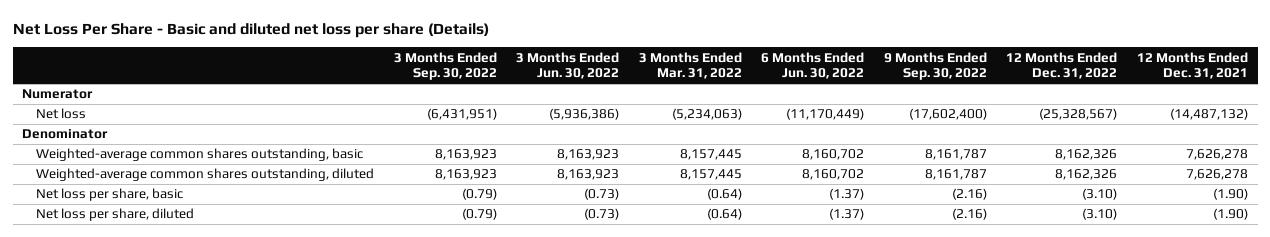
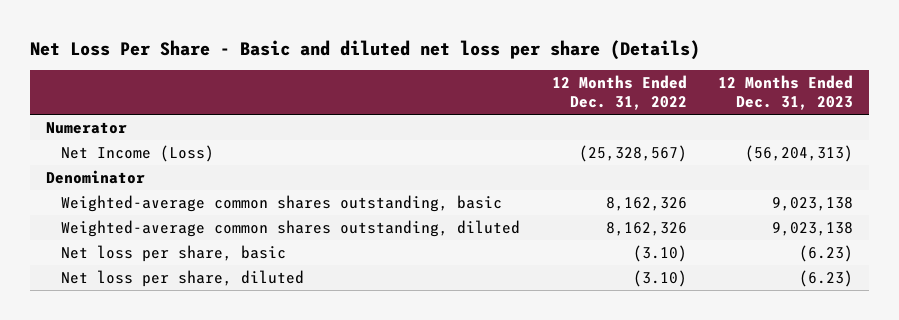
[393,51,497,81] 3 Months Ended Sep. 30, 2022 -> none
[516,51,620,80] 3 Months Ended Jun. 30, 2022 -> none
[638,51,742,80] 3 Months Ended Mar. 31, 2022 -> none
[761,51,865,80] 6 Months Ended Jun. 30, 2022 -> none
[883,51,987,81] 9 Months Ended Sep. 30, 2022 -> none
[1136,51,1248,80] 12 Months Ended Dec. 31, 2021 -> none
none -> [718,75,854,110] 12 Months Ended Dec. 31, 2023
[36,108,87,120] Net loss -> [61,145,215,163] Net Income (Loss)

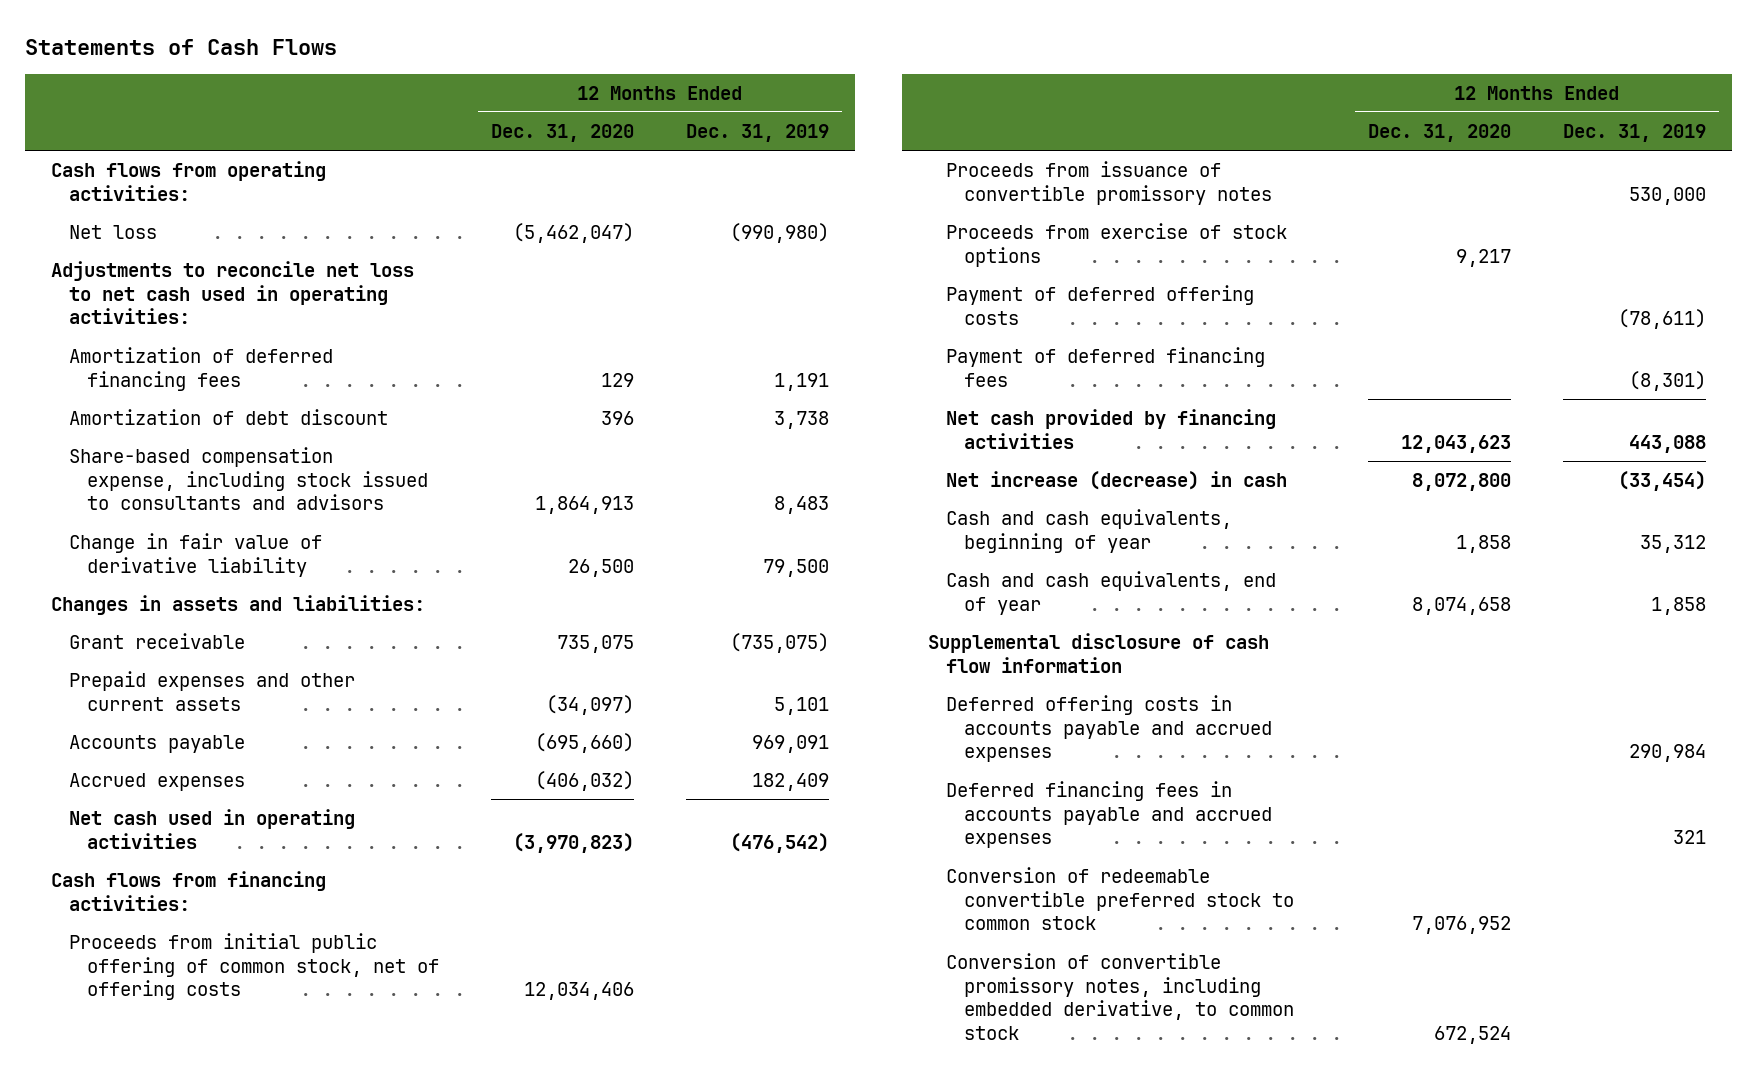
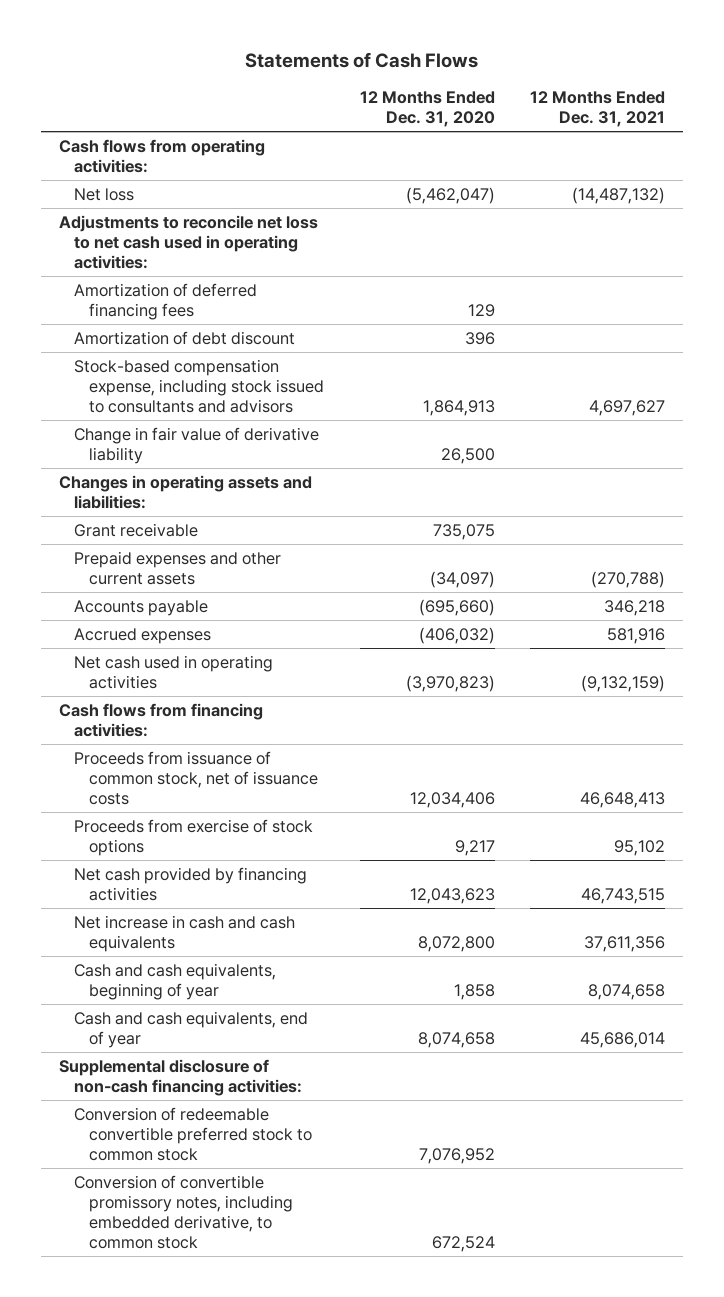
[685,124,829,143] Dec. 31, 2019 -> none
none -> [530,91,666,128] 12 Months Ended Dec. 31, 2021
[68,447,428,511] Share-based compensation expense, including stock issued to consultants and advisors -> [74,358,325,413] Stock-based compensation expense, including stock issued to consultants and advisors
[51,595,426,616] Changes in assets and liabilities: -> [58,474,312,509] Changes in operating assets and liabilities:
[946,161,1272,205] Proceeds from issuance of convertible promissory notes -> none
[68,933,439,1001] Proceeds from initial public offering of common stock, net of offering costs -> [74,750,319,805] Proceeds from issuance of common stock, net of issuance costs
[946,285,1255,325] Payment of deferred offering costs -> none
[946,347,1266,387] Payment of deferred financing fees -> none
[946,471,1288,491] Net increase (decrease) in cash -> [74,914,296,952] Net increase in cash and cash equivalents
[946,695,1272,763] Deferred offering costs in accounts payable and accrued expenses -> none
[946,781,1272,849] Deferred financing fees in accounts payable and accrued expenses -> none
[928,633,1270,673] Supplemental disclosure of cash flow information -> [58,1058,303,1096] Supplemental disclosure of non-cash financing activities:

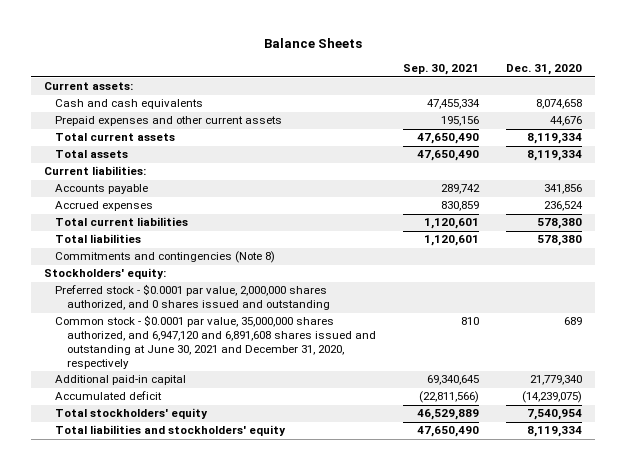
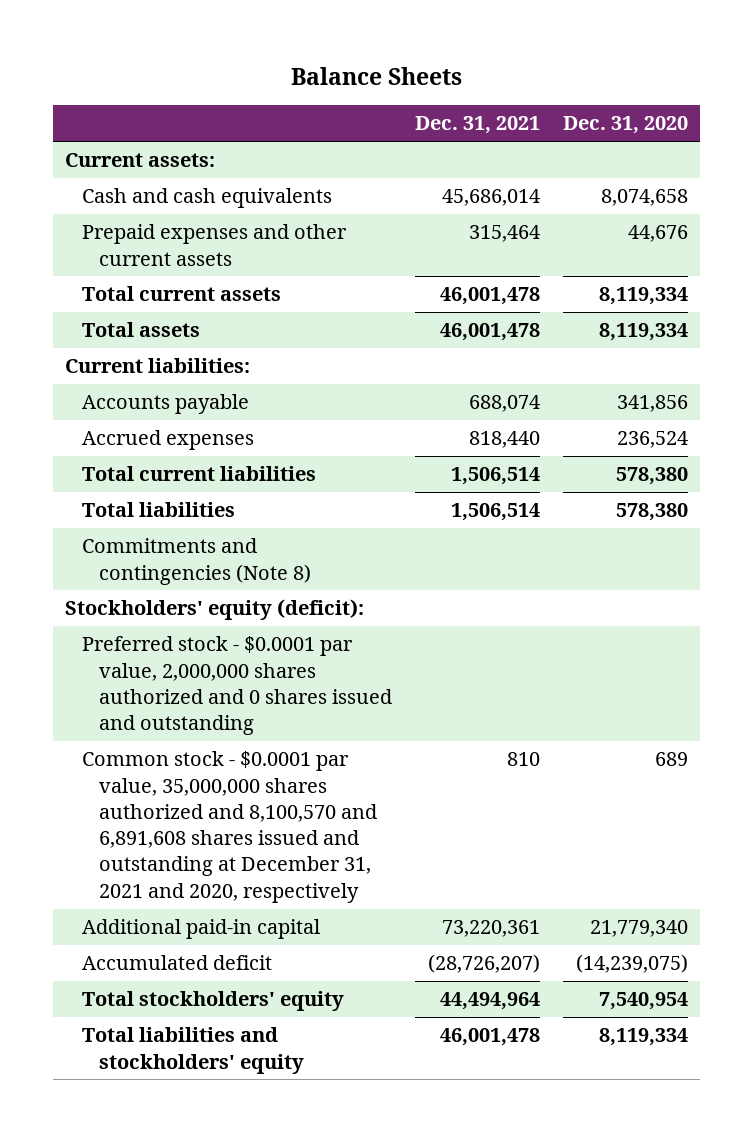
[402,64,479,76] Sep. 30, 2021 -> none
none -> [414,116,540,135] Dec. 31, 2021
[44,268,167,280] Stockholders' equity: -> [64,599,364,621] Stockholders' equity (deficit):
[55,284,330,311] Preferred stock - $0.0001 par value, 2,000,000 shares authorized, and 0 shares issued and outstanding -> [81,636,392,736] Preferred stock - $0.0001 par value, 2,000,000 shares authorized and 0 shares issued and outstanding
[55,315,376,369] Common stock - $0.0001 par value, 35,000,000 shares authorized, and 6,947,120 and 6,891,608 shares issued and outstanding at June 30, 2021 and December 31, 2020, respectively -> [81,751,377,903] Common stock - $0.0001 par value, 35,000,000 shares authorized and 8,100,570 and 6,891,608 shares issued and outstanding at December 31, 2021 and 2020, respectively

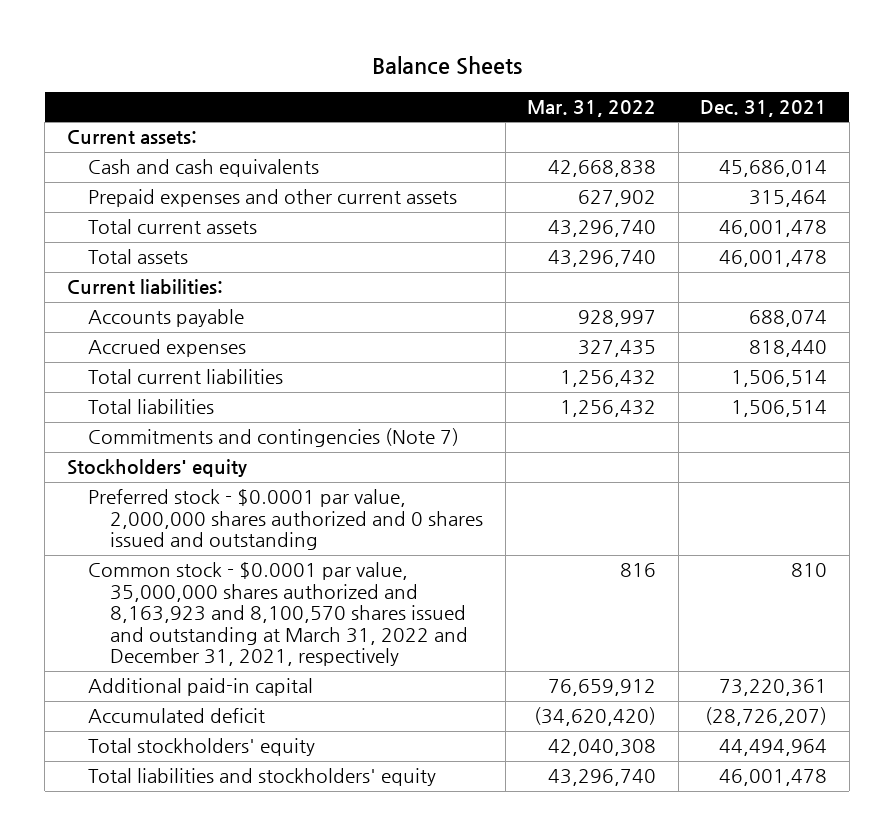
[563,116,689,135] Dec. 31, 2020 -> none
none -> [527,100,657,118] Mar. 31, 2022
[81,538,311,585] Commitments and contingencies (Note 8) -> [88,428,460,448] Commitments and contingencies (Note 7)
[64,599,364,621] Stockholders' equity (deficit): -> [66,459,247,478] Stockholders' equity
[81,751,377,903] Common stock - $0.0001 par value, 35,000,000 shares authorized and 8,100,570 and 6,891,608 shares issued and outstanding at December 31, 2021 and 2020, respectively -> [88,562,469,667] Common stock - $0.0001 par value, 35,000,000 shares authorized and 8,163,923 and 8,100,570 shares issued and outstanding at March 31, 2022 and December 31, 2021, respectively

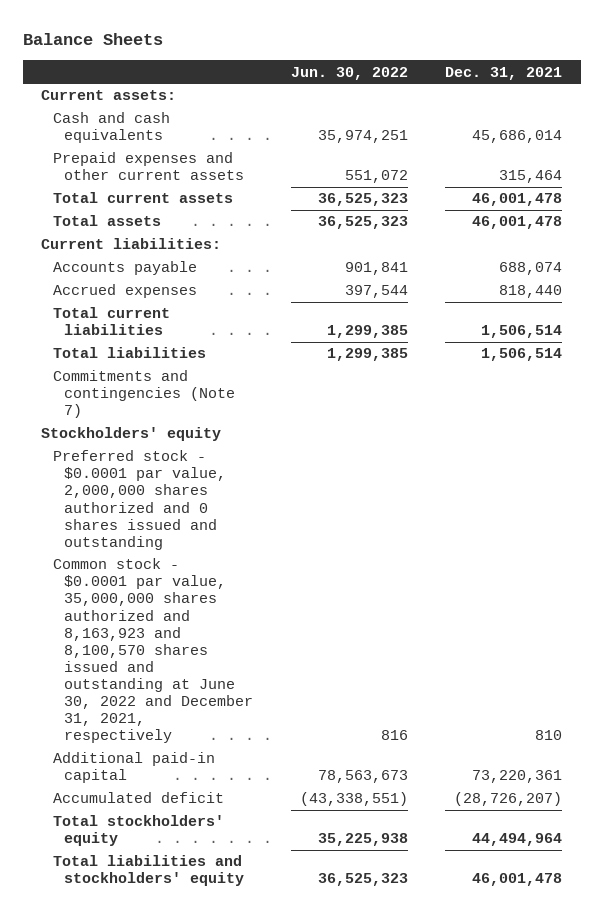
[527,100,657,118] Mar. 31, 2022 -> none
none -> [290,66,408,80] Jun. 30, 2022
[88,562,469,667] Common stock - $0.0001 par value, 35,000,000 shares authorized and 8,163,923 and 8,100,570 shares issued and outstanding at March 31, 2022 and December 31, 2021, respectively -> [52,558,253,744] Common stock - $0.0001 par value, 35,000,000 shares authorized and 8,163,923 and 8,100,570 shares issued and outstanding at June 30, 2022 and December 31, 2021, respectively

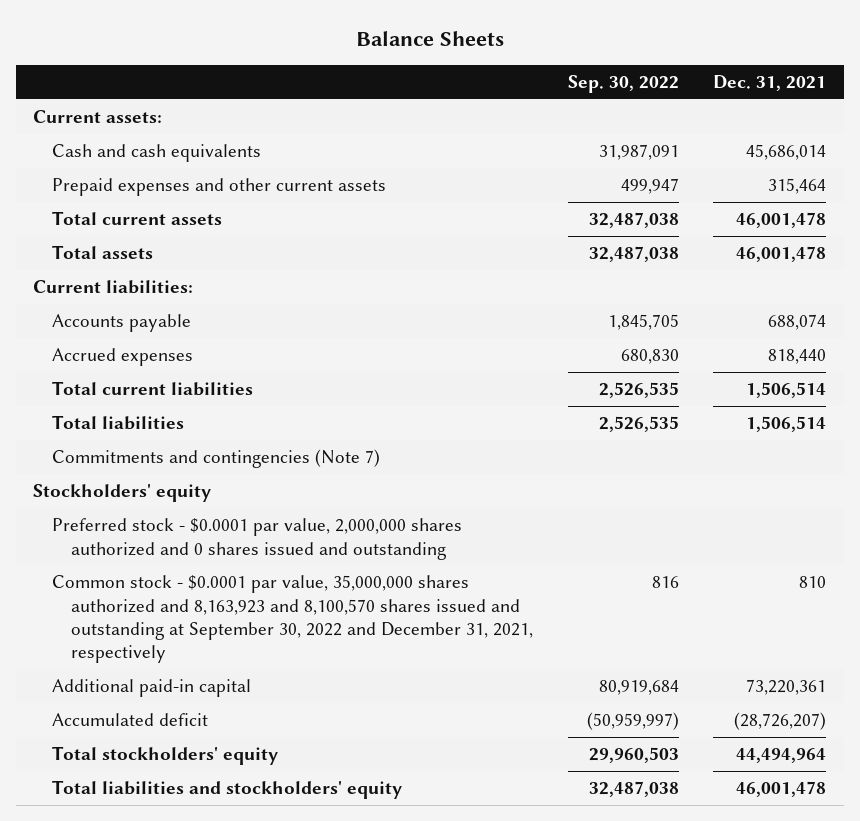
[290,66,408,80] Jun. 30, 2022 -> none
none -> [567,75,679,94] Sep. 30, 2022
[52,558,253,744] Common stock - $0.0001 par value, 35,000,000 shares authorized and 8,163,923 and 8,100,570 shares issued and outstanding at June 30, 2022 and December 31, 2021, respectively -> [52,575,534,664] Common stock - $0.0001 par value, 35,000,000 shares authorized and 8,163,923 and 8,100,570 shares issued and outstanding at September 30, 2022 and December 31, 2021, respectively

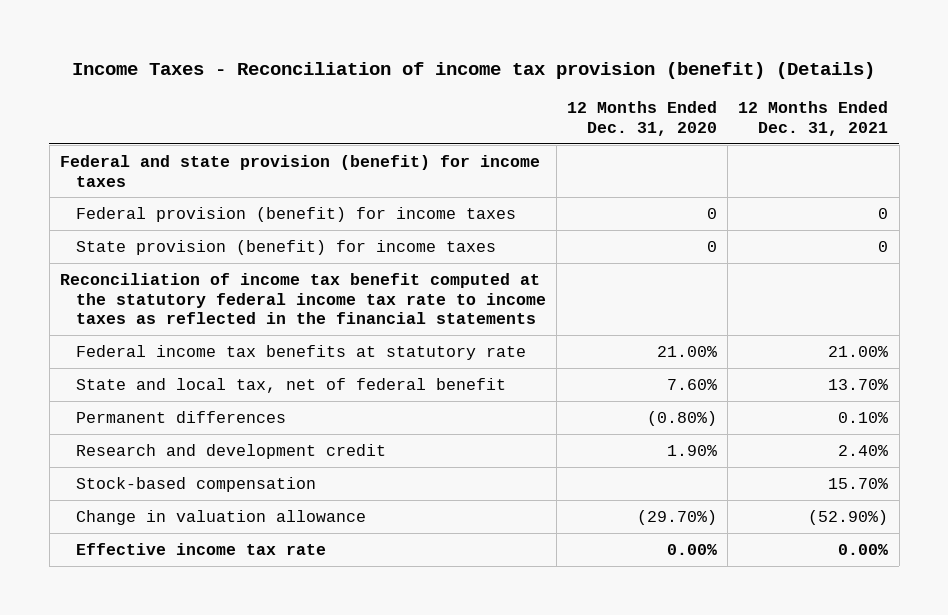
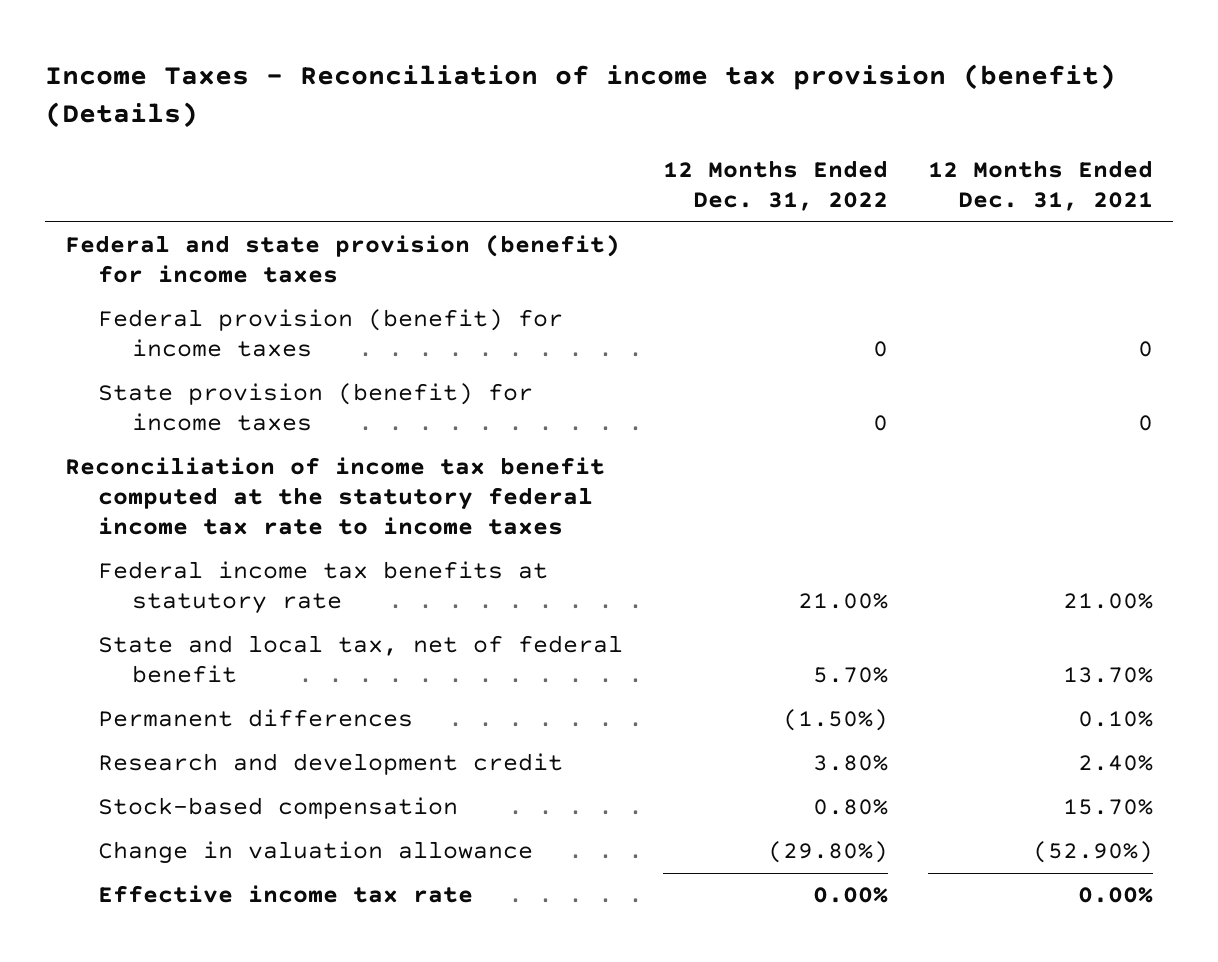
[567,101,718,136] 12 Months Ended Dec. 31, 2020 -> none
none -> [663,159,889,211] 12 Months Ended Dec. 31, 2022
[59,272,546,325] Reconciliation of income tax benefit computed at the statutory federal income tax rate to income taxes as reflected in the financial statements -> [64,457,605,536] Reconciliation of income tax benefit computed at the statutory federal income tax rate to income taxes

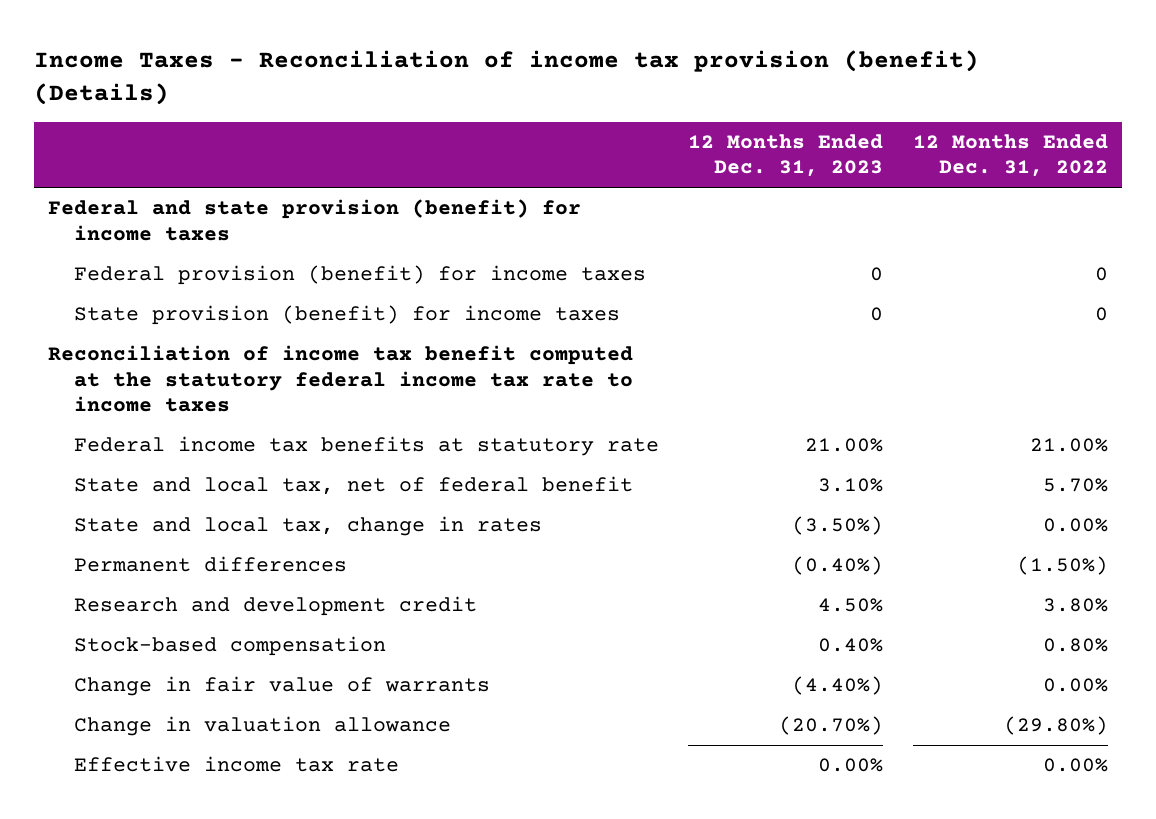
[928,159,1154,211] 12 Months Ended Dec. 31, 2021 -> none
none -> [688,133,884,178] 12 Months Ended Dec. 31, 2023
none -> [74,516,543,537] State and local tax, change in rates
none -> [74,676,491,697] Change in fair value of warrants

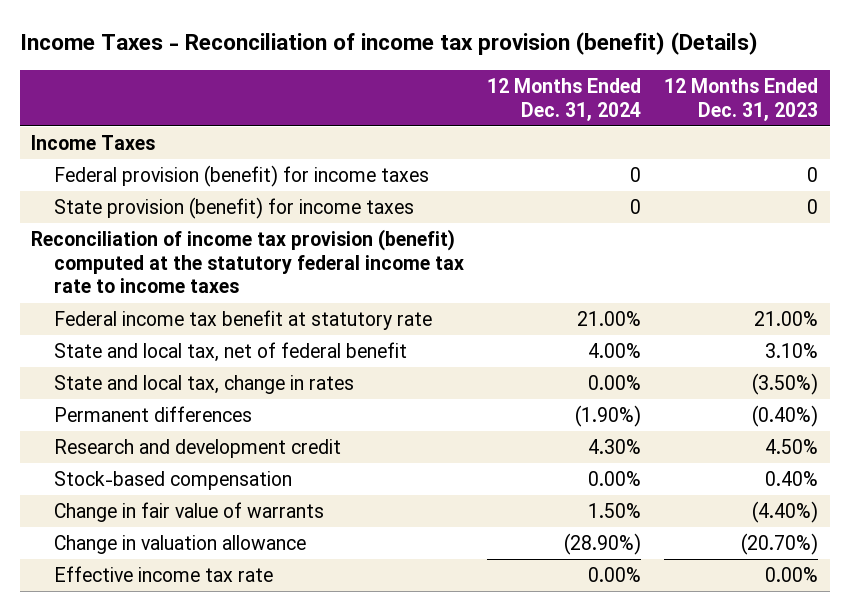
[912,133,1108,178] 12 Months Ended Dec. 31, 2022 -> none
none -> [487,78,642,121] 12 Months Ended Dec. 31, 2024
[48,199,582,241] Federal and state provision (benefit) for income taxes -> none
none -> [31,135,156,151] Income Taxes
[48,345,634,413] Reconciliation of income tax benefit computed at the statutory federal income tax rate to income taxes -> [31,229,465,294] Reconciliation of income tax provision (benefit) computed at the statutory federal income tax rate to income taxes
[74,436,660,457] Federal income tax benefits at statutory rate -> [54,310,433,331] Federal income tax benefit at statutory rate

